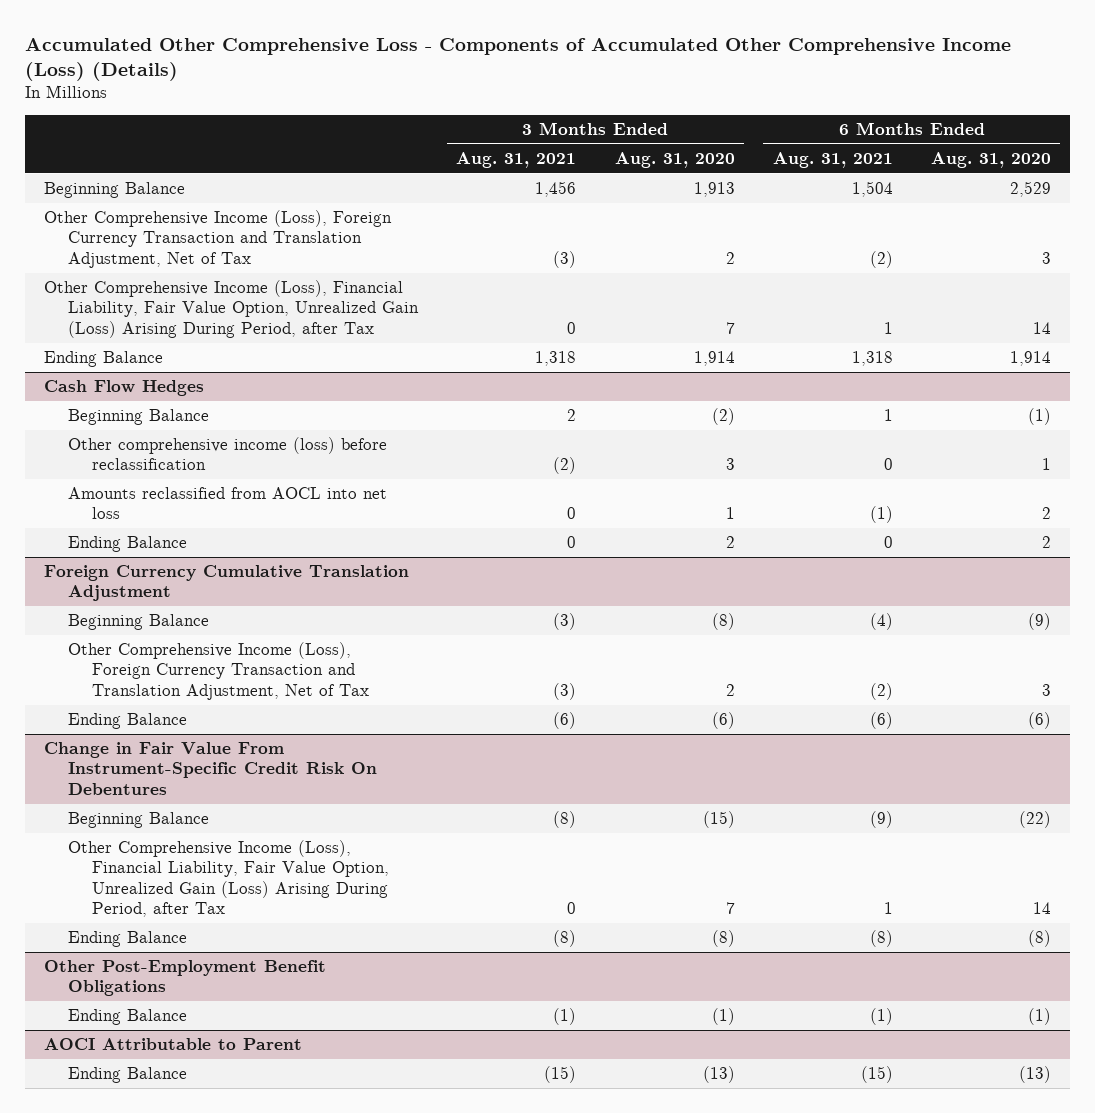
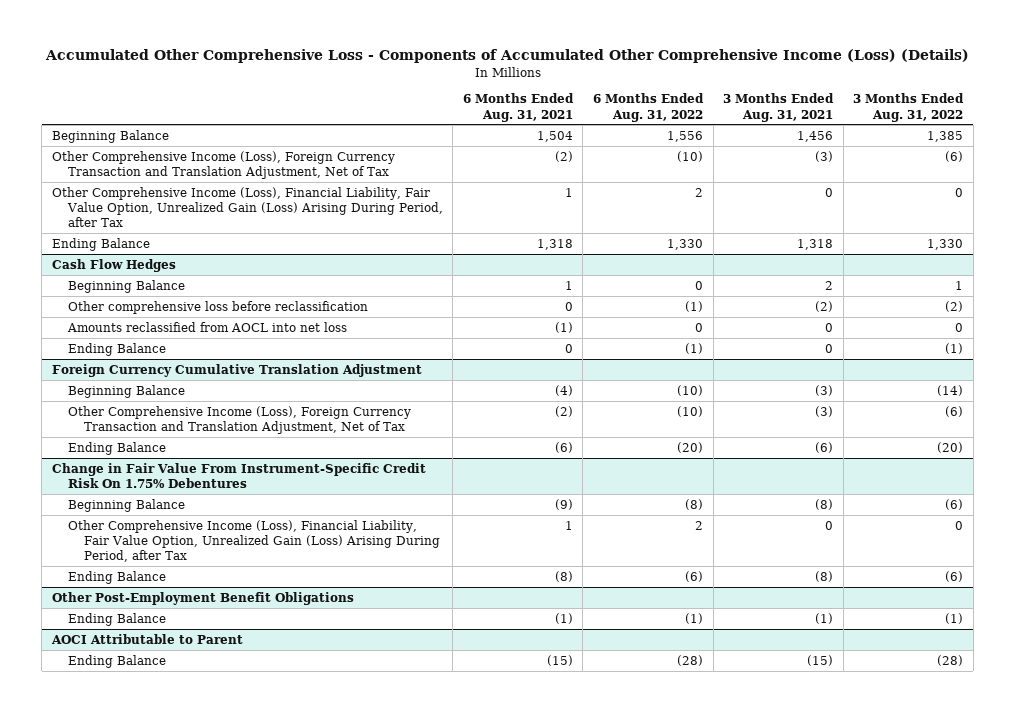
[614,151,735,168] Aug. 31, 2020 -> none
[930,151,1051,168] Aug. 31, 2020 -> none
none -> [593,93,705,122] 6 Months Ended Aug. 31, 2022
none -> [853,93,965,122] 3 Months Ended Aug. 31, 2022
[68,437,388,471] Other comprehensive income (loss) before reclassification -> [67,300,368,314] Other comprehensive loss before reclassification
[44,742,378,795] Change in Fair Value From Instrument-Specific Credit Risk On Debentures -> [51,462,426,488] Change in Fair Value From Instrument-Specific Credit Risk On 1.75% Debentures

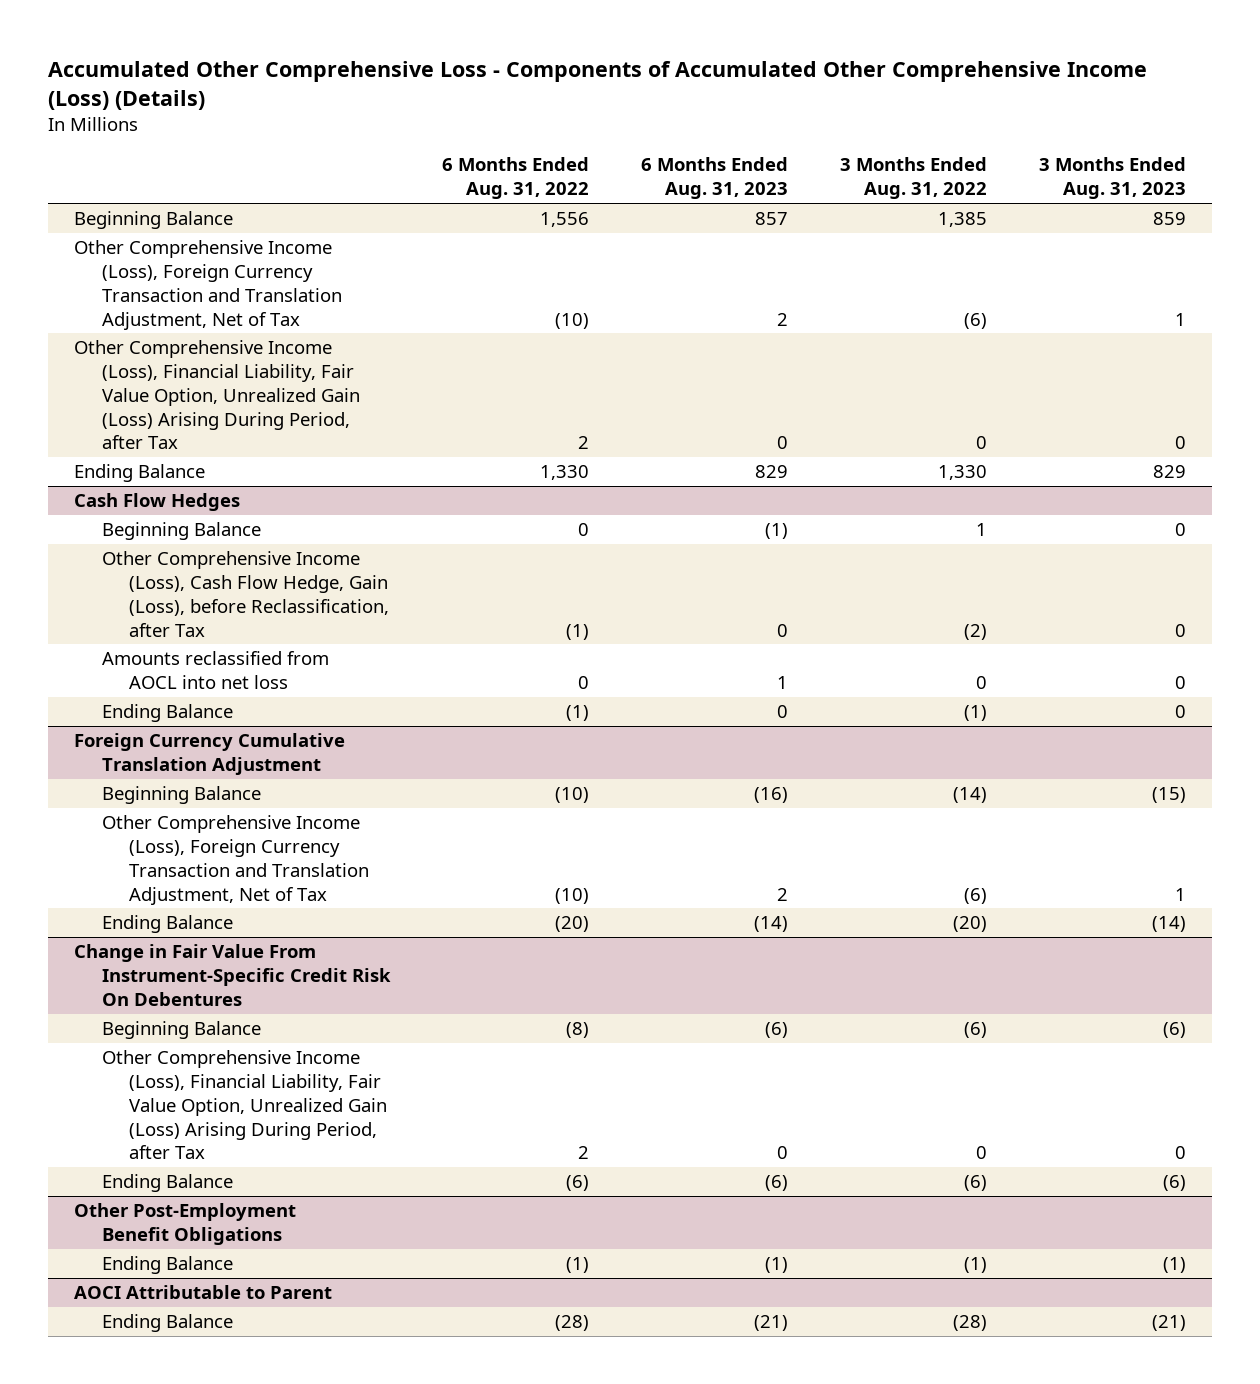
[462,93,574,122] 6 Months Ended Aug. 31, 2021 -> none
[723,93,835,122] 3 Months Ended Aug. 31, 2021 -> none
none -> [640,157,788,200] 6 Months Ended Aug. 31, 2023
none -> [1038,157,1186,200] 3 Months Ended Aug. 31, 2023
[67,300,368,314] Other comprehensive loss before reclassification -> none
none -> [101,551,390,637] Other Comprehensive Income (Loss), Cash Flow Hedge, Gain (Loss), before Reclassification, after Tax
[51,462,426,488] Change in Fair Value From Instrument-Specific Credit Risk On 1.75% Debentures -> [74,944,391,1006] Change in Fair Value From Instrument-Specific Credit Risk On Debentures

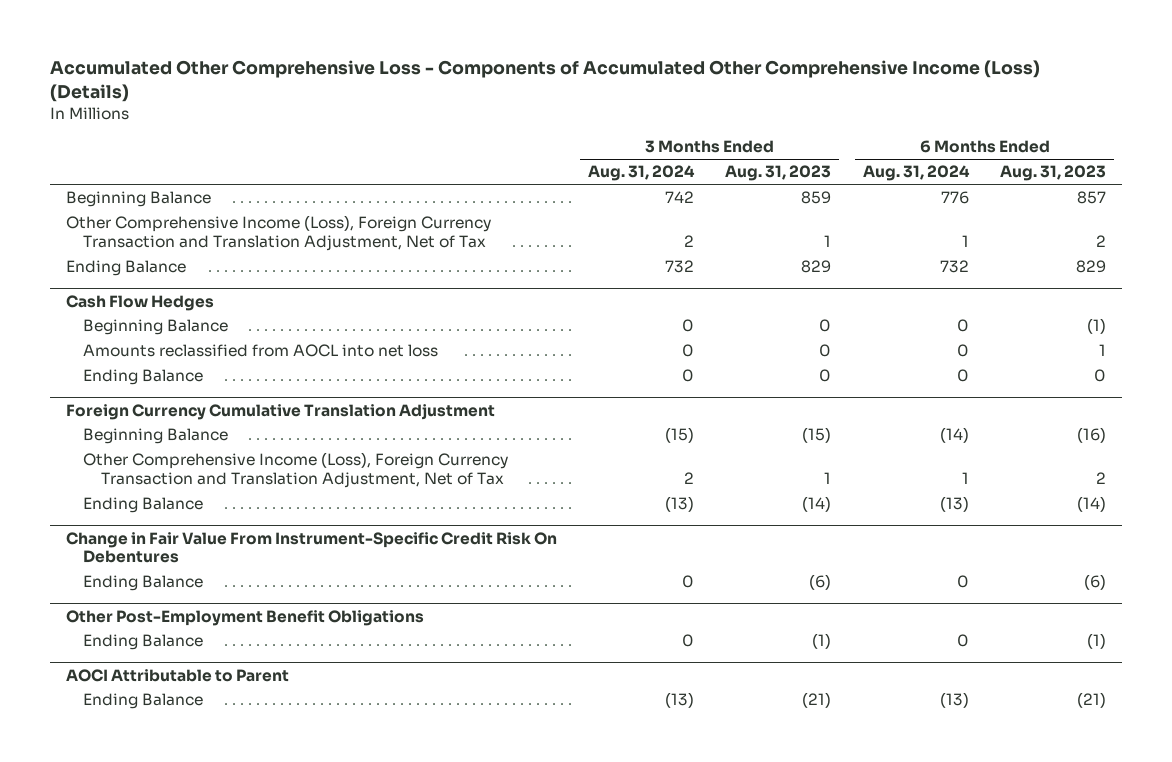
[441,157,589,200] 6 Months Ended Aug. 31, 2022 -> none
[839,157,987,200] 3 Months Ended Aug. 31, 2022 -> none
none -> [588,165,696,182] Aug. 31, 2024
none -> [862,165,970,182] Aug. 31, 2024
[74,340,360,450] Other Comprehensive Income (Loss), Financial Liability, Fair Value Option, Unrealized Gain (Loss) Arising During Period, after Tax -> none
[101,551,390,637] Other Comprehensive Income (Loss), Cash Flow Hedge, Gain (Loss), before Reclassification, after Tax -> none
[101,1021,261,1040] Beginning Balance -> none
[101,1050,388,1160] Other Comprehensive Income (Loss), Financial Liability, Fair Value Option, Unrealized Gain (Loss) Arising During Period, after Tax -> none

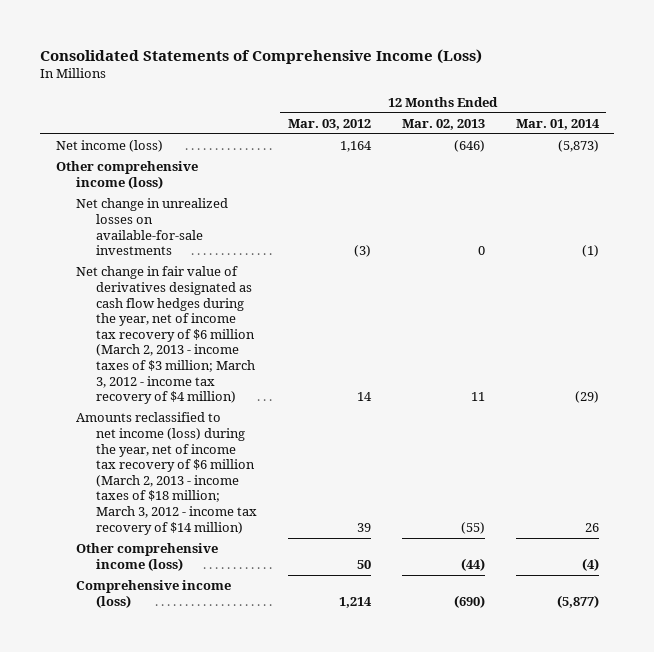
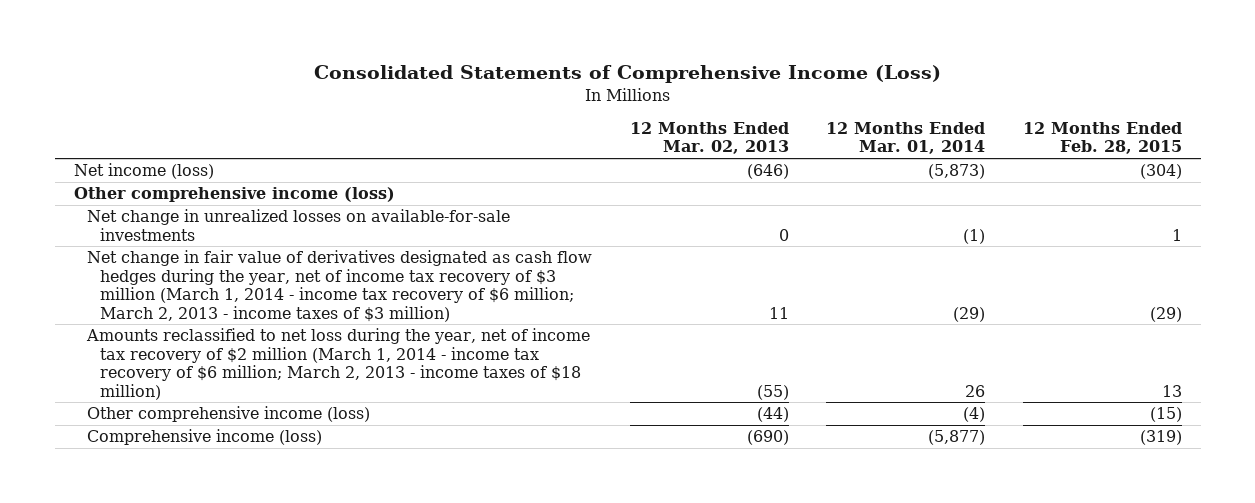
[287,118,371,130] Mar. 03, 2012 -> none
none -> [1022,122,1182,155] 12 Months Ended Feb. 28, 2015
[75,266,255,405] Net change in fair value of derivatives designated as cash flow hedges during the year, net of income tax recovery of $6 million (March 2, 2013 - income taxes of $3 million; March 3, 2012 - income tax recovery of $4 million) -> [86,250,592,322] Net change in fair value of derivatives designated as cash flow hedges during the year, net of income tax recovery of $3 million (March 1, 2014 - income tax recovery of $6 million; March 2, 2013 - income taxes of $3 million)
[75,412,257,535] Amounts reclassified to net income (loss) during the year, net of income tax recovery of $6 million (March 2, 2013 - income taxes of $18 million; March 3, 2012 - income tax recovery of $14 million) -> [85,328,590,400] Amounts reclassified to net loss during the year, net of income tax recovery of $2 million (March 1, 2014 - income tax recovery of $6 million; March 2, 2013 - income taxes of $18 million)

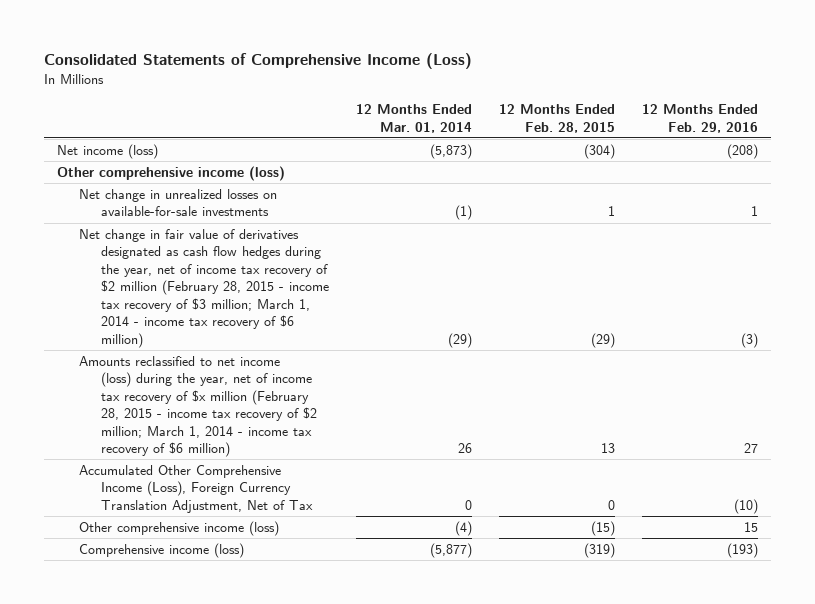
[629,122,789,155] 12 Months Ended Mar. 02, 2013 -> none
none -> [641,104,758,133] 12 Months Ended Feb. 29, 2016
[86,250,592,322] Net change in fair value of derivatives designated as cash flow hedges during the year, net of income tax recovery of $3 million (March 1, 2014 - income tax recovery of $6 million; March 2, 2013 - income taxes of $3 million) -> [78,229,329,348] Net change in fair value of derivatives designated as cash flow hedges during the year, net of income tax recovery of $2 million (February 28, 2015 - income tax recovery of $3 million; March 1, 2014 - income tax recovery of $6 million)
[85,328,590,400] Amounts reclassified to net loss during the year, net of income tax recovery of $2 million (March 1, 2014 - income tax recovery of $6 million; March 2, 2013 - income taxes of $18 million) -> [78,356,317,458] Amounts reclassified to net income (loss) during the year, net of income tax recovery of $x million (February 28, 2015 - income tax recovery of $2 million; March 1, 2014 - income tax recovery of $6 million)
none -> [78,465,313,513] Accumulated Other Comprehensive Income (Loss), Foreign Currency Translation Adjustment, Net of Tax

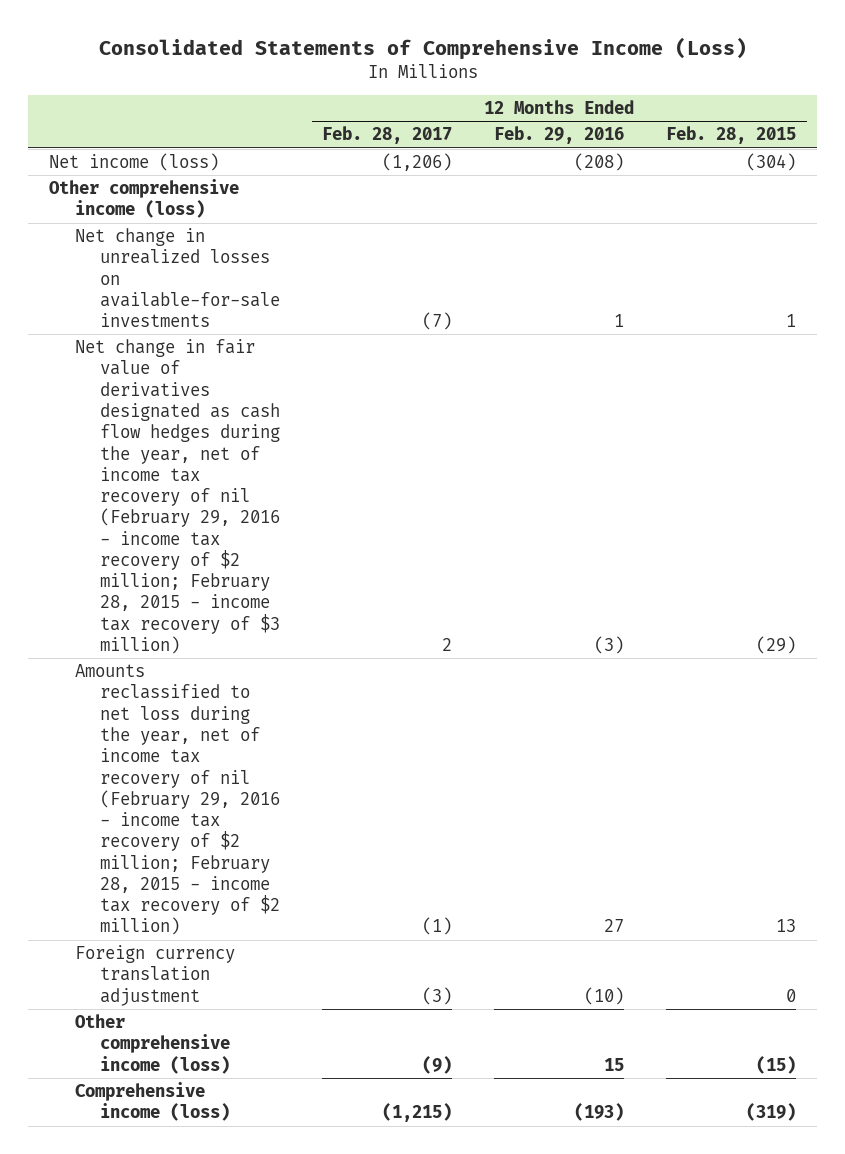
[355,104,472,133] 12 Months Ended Mar. 01, 2014 -> none
none -> [322,126,453,145] Feb. 28, 2017
[78,229,329,348] Net change in fair value of derivatives designated as cash flow hedges during the year, net of income tax recovery of $2 million (February 28, 2015 - income tax recovery of $3 million; March 1, 2014 - income tax recovery of $6 million) -> [74,339,281,654] Net change in fair value of derivatives designated as cash flow hedges during the year, net of income tax recovery of nil (February 29, 2016 - income tax recovery of $2 million; February 28, 2015 - income tax recovery of $3 million)
[78,356,317,458] Amounts reclassified to net income (loss) during the year, net of income tax recovery of $x million (February 28, 2015 - income tax recovery of $2 million; March 1, 2014 - income tax recovery of $6 million) -> [74,664,281,936] Amounts reclassified to net loss during the year, net of income tax recovery of nil (February 29, 2016 - income tax recovery of $2 million; February 28, 2015 - income tax recovery of $2 million)
[78,465,313,513] Accumulated Other Comprehensive Income (Loss), Foreign Currency Translation Adjustment, Net of Tax -> [74,945,235,1006] Foreign currency translation adjustment

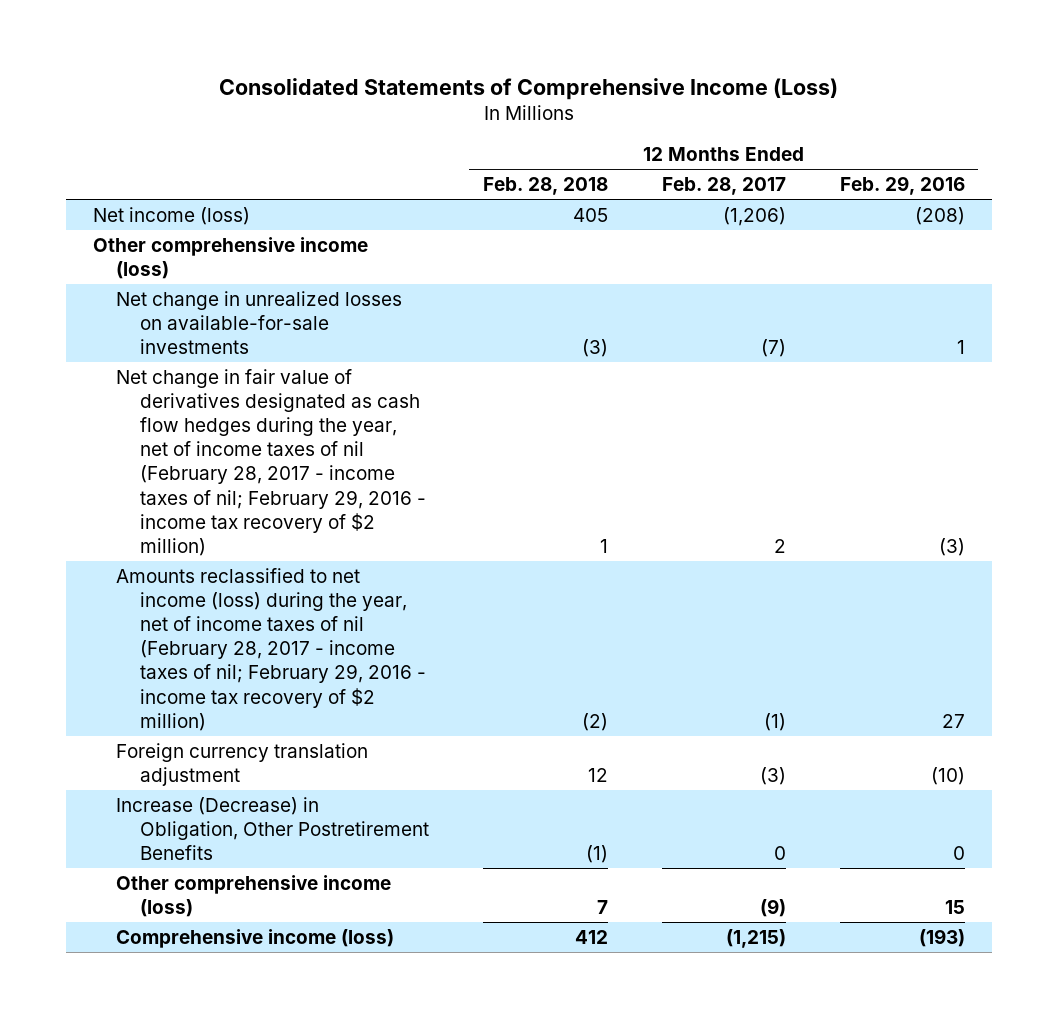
[666,126,797,145] Feb. 28, 2015 -> none
none -> [482,176,608,195] Feb. 28, 2018
[74,339,281,654] Net change in fair value of derivatives designated as cash flow hedges during the year, net of income tax recovery of nil (February 29, 2016 - income tax recovery of $2 million; February 28, 2015 - income tax recovery of $3 million) -> [116,368,426,556] Net change in fair value of derivatives designated as cash flow hedges during the year, net of income taxes of nil (February 28, 2017 - income taxes of nil; February 29, 2016 - income tax recovery of $2 million)
[74,664,281,936] Amounts reclassified to net loss during the year, net of income tax recovery of nil (February 29, 2016 - income tax recovery of $2 million; February 28, 2015 - income tax recovery of $2 million) -> [116,567,426,731] Amounts reclassified to net income (loss) during the year, net of income taxes of nil (February 28, 2017 - income taxes of nil; February 29, 2016 - income tax recovery of $2 million)
none -> [116,796,429,861] Increase (Decrease) in Obligation, Other Postretirement Benefits

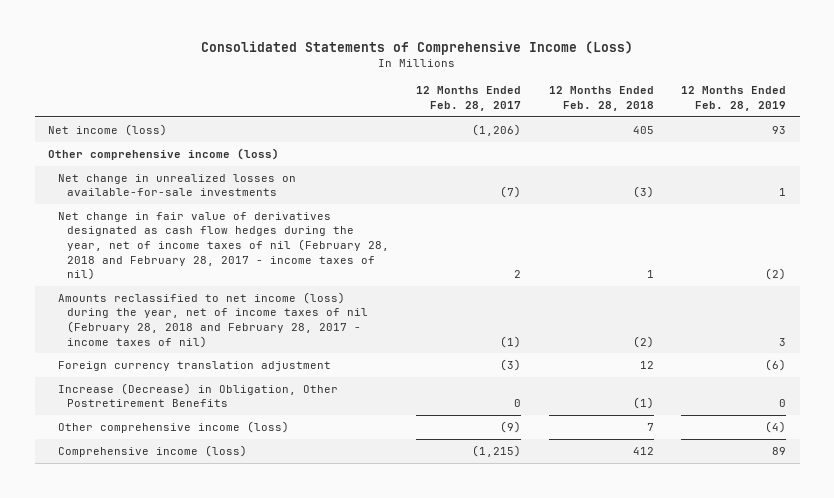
[839,175,965,195] Feb. 29, 2016 -> none
none -> [680,86,786,111] 12 Months Ended Feb. 28, 2019
[116,368,426,556] Net change in fair value of derivatives designated as cash flow hedges during the year, net of income taxes of nil (February 28, 2017 - income taxes of nil; February 29, 2016 - income tax recovery of $2 million) -> [57,211,390,281] Net change in fair value of derivatives designated as cash flow hedges during the year, net of income taxes of nil (February 28, 2018 and February 28, 2017 - income taxes of nil)
[116,567,426,731] Amounts reclassified to net income (loss) during the year, net of income taxes of nil (February 28, 2017 - income taxes of nil; February 29, 2016 - income tax recovery of $2 million) -> [57,291,369,348] Amounts reclassified to net income (loss) during the year, net of income taxes of nil (February 28, 2018 and February 28, 2017 - income taxes of nil)

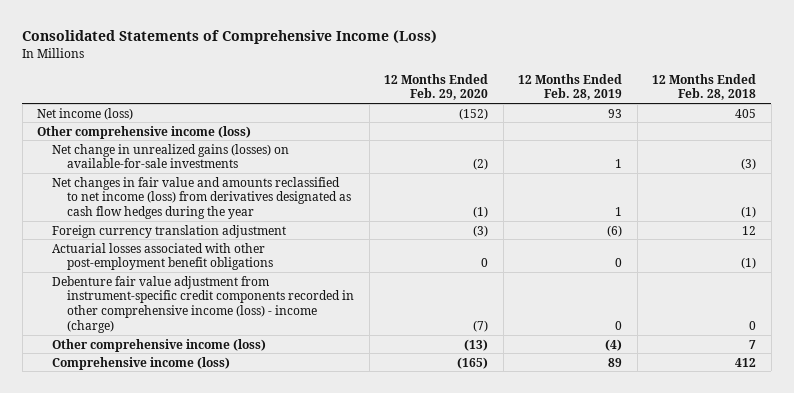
[416,86,522,111] 12 Months Ended Feb. 28, 2017 -> none
none -> [384,73,489,101] 12 Months Ended Feb. 29, 2020
[57,291,369,348] Amounts reclassified to net income (loss) during the year, net of income taxes of nil (February 28, 2018 and February 28, 2017 - income taxes of nil) -> none
[57,173,296,197] Net change in unrealized losses on available-for-sale investments -> [52,143,290,169] Net change in unrealized gains (losses) on available-for-sale investments
[57,211,390,281] Net change in fair value of derivatives designated as cash flow hedges during the year, net of income taxes of nil (February 28, 2018 and February 28, 2017 - income taxes of nil) -> [52,176,352,220] Net changes in fair value and amounts reclassified to net income (loss) from derivatives designated as cash flow hedges during the year
[646,270,654,279] 1 -> [741,206,757,219] (1)
[764,268,786,281] (2) -> [615,207,623,217] 1
[57,382,338,408] Increase (Decrease) in Obligation, Other Postretirement Benefits -> [52,242,274,271] Actuarial losses associated with other post-employment benefit obligations
none -> [52,275,355,333] Debenture fair value adjustment from instrument-specific credit components recorded in other comprehensive income (loss) - income (charge)

